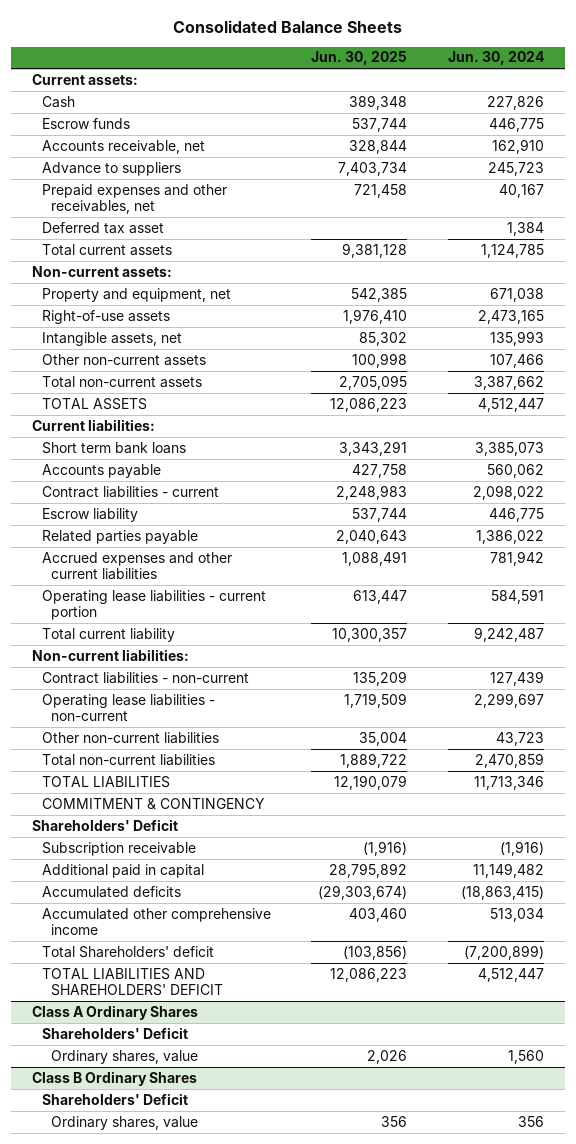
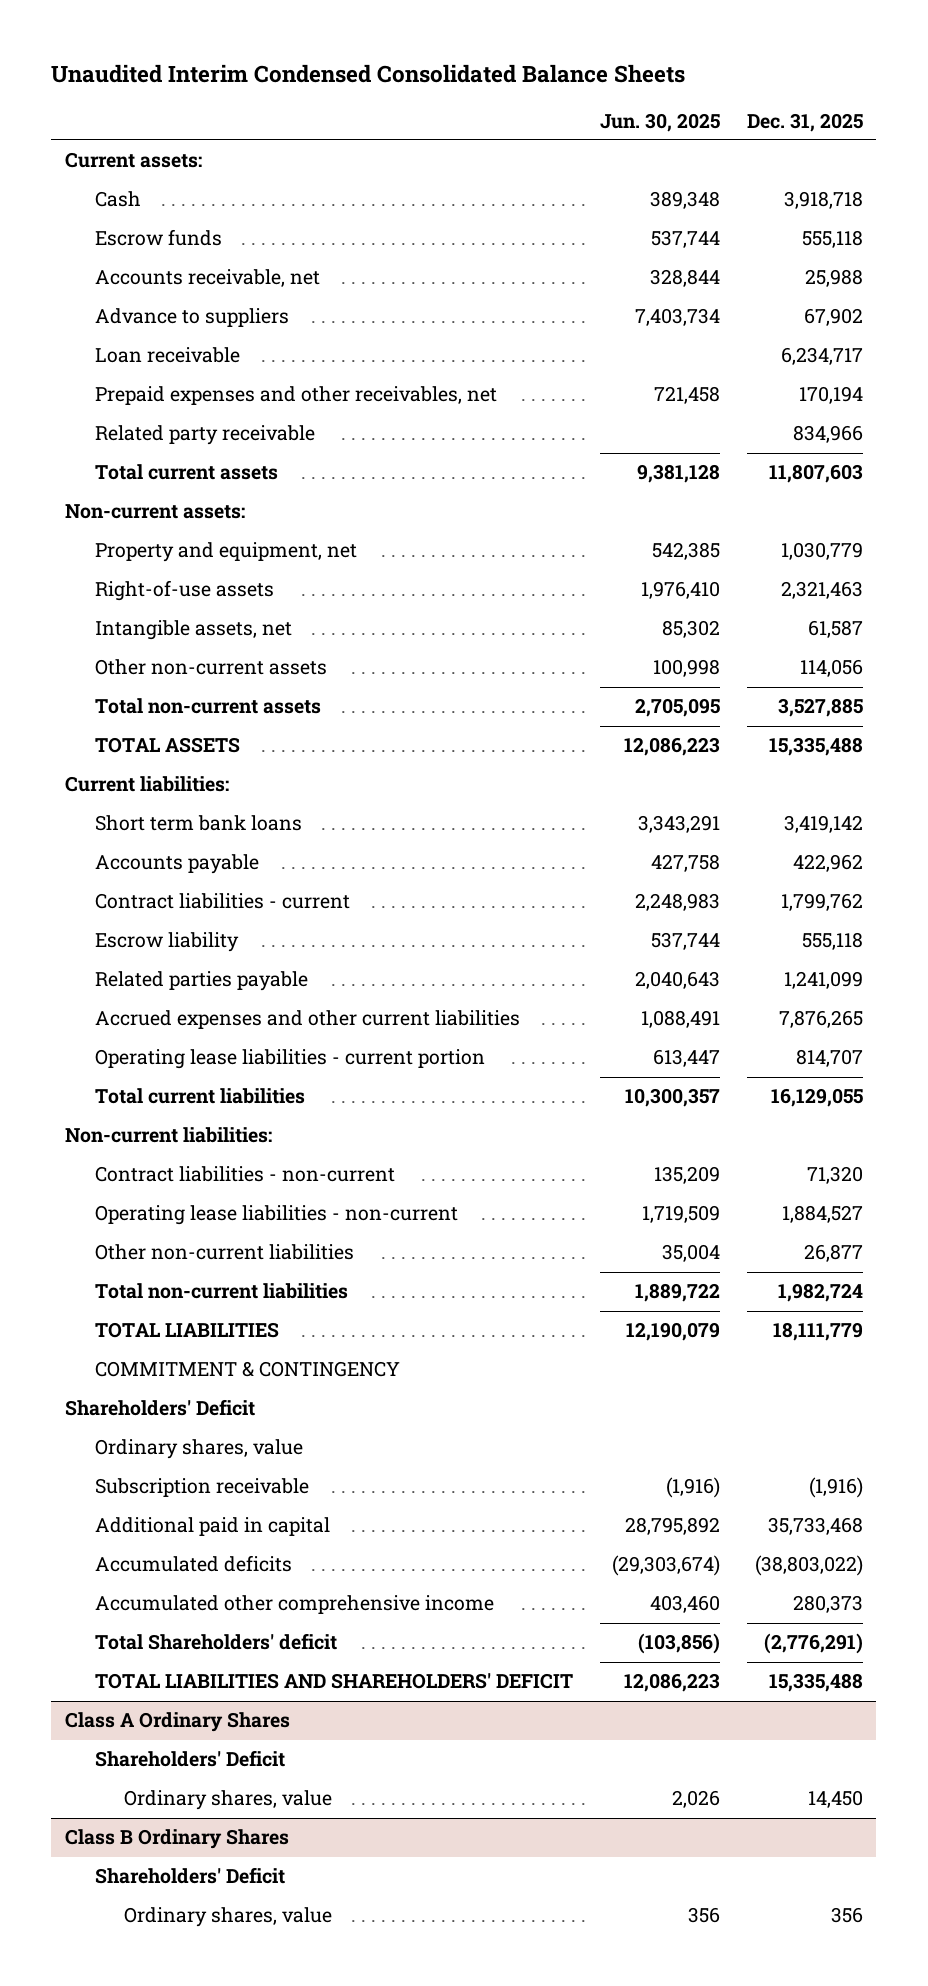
[173,19,403,33] Consolidated Balance Sheets -> [51,63,686,83] Unaudited Interim Condensed Consolidated Balance Sheets
[448,51,545,66] Jun. 30, 2024 -> none
none -> [746,112,863,132] Dec. 31, 2025
none -> [94,347,240,364] Loan receivable
[41,221,164,234] Deferred tax asset -> none
none -> [94,425,315,446] Related party receivable
[41,627,175,642] Total current liability -> [94,1088,305,1105] Total current liabilities
none -> [94,1439,303,1460] Ordinary shares, value

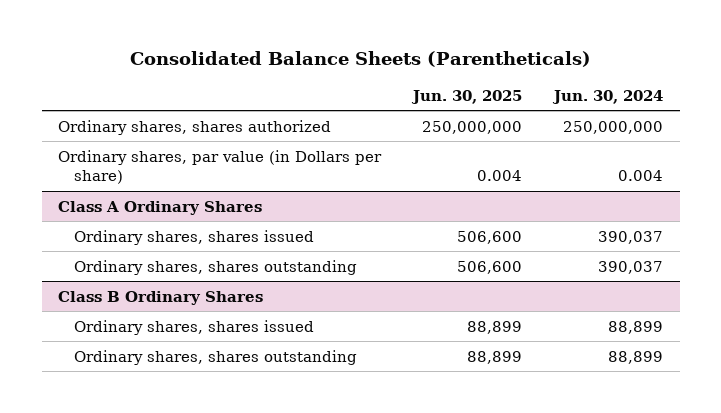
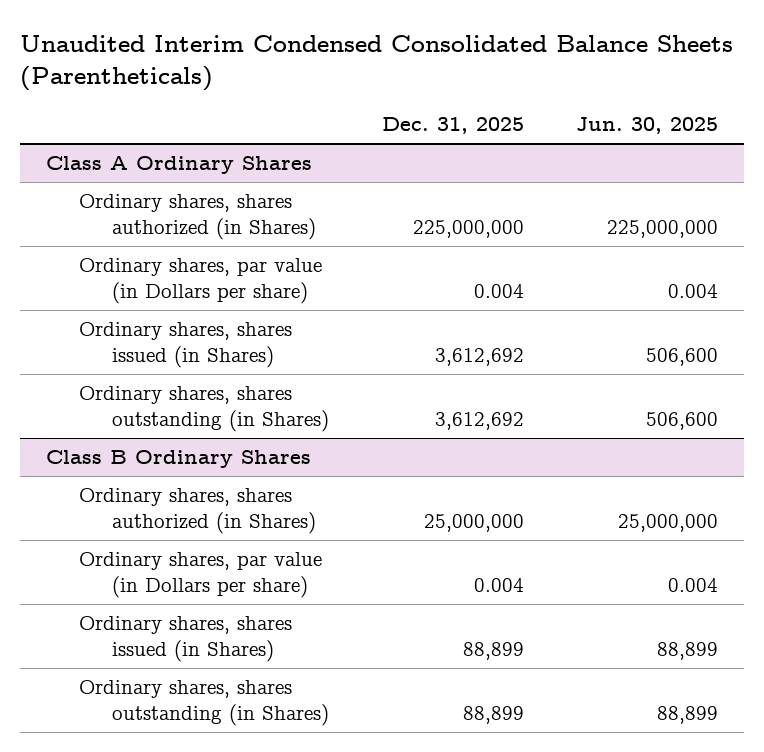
[129,51,591,68] Consolidated Balance Sheets (Parentheticals) -> [19,35,733,92] Unaudited Interim Condensed Consolidated Balance Sheets (Parentheticals)
[552,89,664,104] Jun. 30, 2024 -> none
none -> [381,117,524,135] Dec. 31, 2025
[57,119,331,135] Ordinary shares, shares authorized -> none
[57,149,382,185] Ordinary shares, par value (in Dollars per share) -> none
none -> [79,194,317,240] Ordinary shares, shares authorized (in Shares)
none -> [79,258,323,304] Ordinary shares, par value (in Dollars per share)
[74,229,315,245] Ordinary shares, shares issued -> [79,322,293,368] Ordinary shares, shares issued (in Shares)
[74,259,358,275] Ordinary shares, shares outstanding -> [79,386,330,432] Ordinary shares, shares outstanding (in Shares)
none -> [79,488,317,534] Ordinary shares, shares authorized (in Shares)
none -> [79,552,323,598] Ordinary shares, par value (in Dollars per share)
[74,319,315,335] Ordinary shares, shares issued -> [79,616,293,662] Ordinary shares, shares issued (in Shares)
[74,349,358,365] Ordinary shares, shares outstanding -> [79,680,330,726] Ordinary shares, shares outstanding (in Shares)

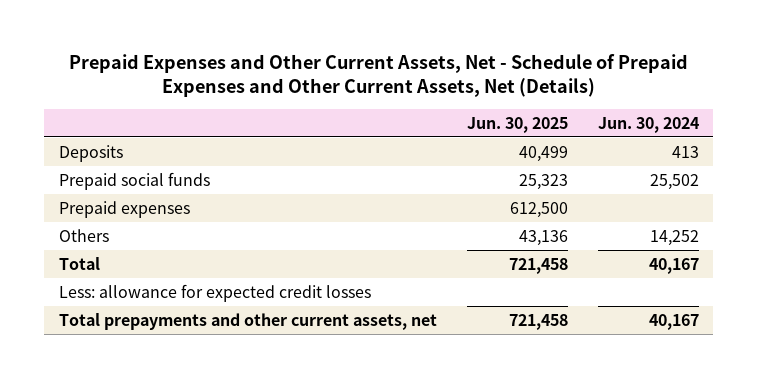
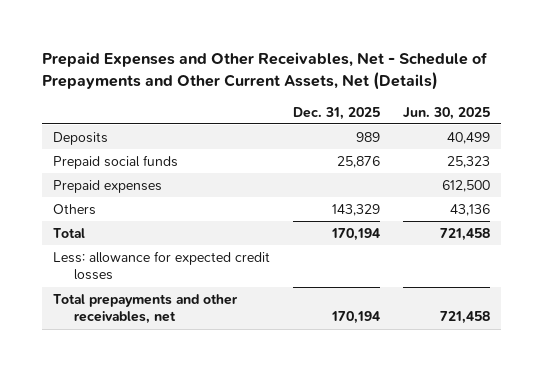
[68,53,688,98] Prepaid Expenses and Other Current Assets, Net - Schedule of Prepaid Expenses and Other Current Assets, Net (Details) -> [42,51,489,90] Prepaid Expenses and Other Receivables, Net - Schedule of Prepayments and Other Current Assets, Net (Details)
[597,116,699,133] Jun. 30, 2024 -> none
none -> [292,106,380,120] Dec. 31, 2025
[59,312,438,330] Total prepayments and other current assets, net -> [53,293,239,325] Total prepayments and other receivables, net

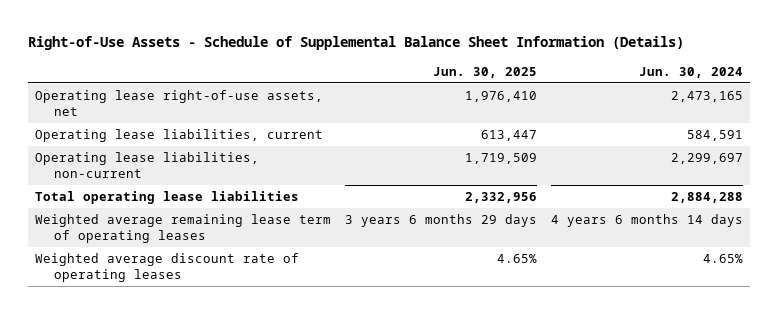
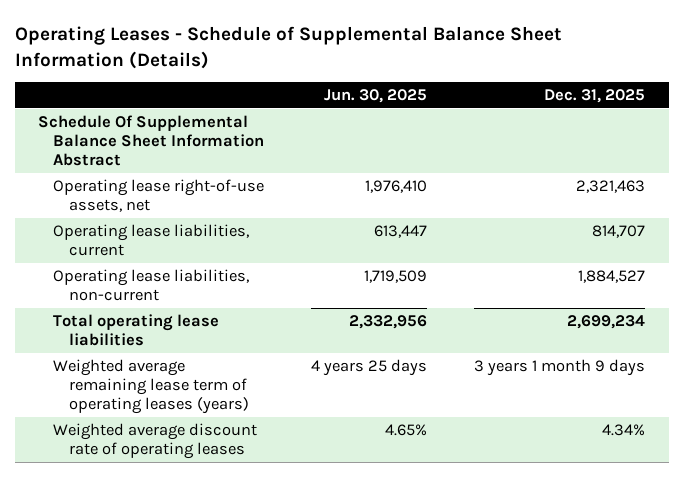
[28,36,685,51] Right-of-Use Assets - Schedule of Supplemental Balance Sheet Information (Details) -> [14,26,562,69] Operating Leases - Schedule of Supplemental Balance Sheet Information (Details)
[639,66,744,78] Jun. 30, 2024 -> none
none -> [544,89,646,104] Dec. 31, 2025
none -> [38,114,265,167] Schedule Of Supplemental Balance Sheet Information Abstract
[35,214,332,243] Weighted average remaining lease term of operating leases -> [53,358,249,415] Weighted average remaining lease term of operating leases (years)
[345,214,538,228] 3 years 6 months 29 days -> [311,358,428,376] 4 years 25 days

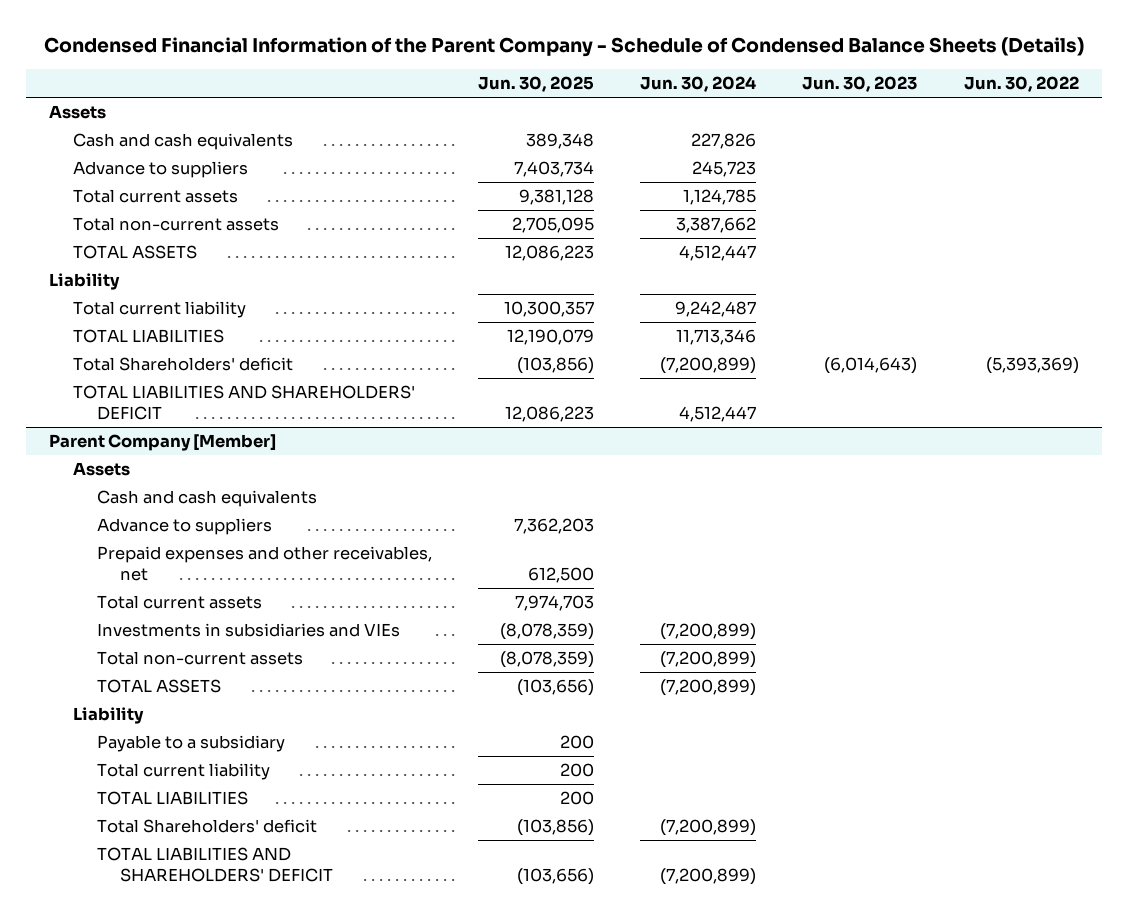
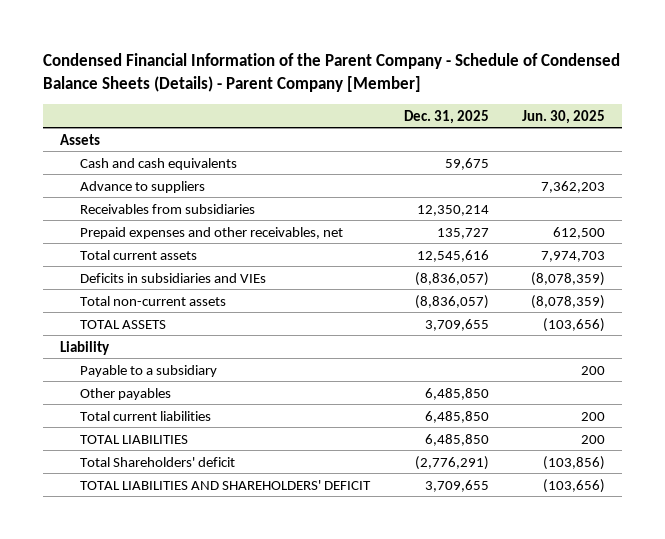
[44,37,1085,58] Condensed Financial Information of the Parent Company - Schedule of Condensed Balance Sheets (Details) -> [43,53,621,93] Condensed Financial Information of the Parent Company - Schedule of Condensed Balance Sheets (Details) - Parent Company [Member]
[640,76,757,93] Jun. 30, 2024 -> none
[802,76,918,93] Jun. 30, 2023 -> none
[963,76,1079,93] Jun. 30, 2022 -> none
none -> [403,109,489,124] Dec. 31, 2025
[73,133,294,151] Cash and cash equivalents -> none
[73,161,249,179] Advance to suppliers -> none
[73,189,239,204] Total current assets -> none
[73,217,280,232] Total non-current assets -> none
[73,245,198,260] TOTAL ASSETS -> none
[49,273,121,291] Liability -> none
[73,301,247,319] Total current liability -> none
[73,329,225,344] TOTAL LIABILITIES -> none
[73,357,294,372] Total Shareholders' deficit -> none
[73,385,416,421] TOTAL LIABILITIES AND SHAREHOLDERS' DEFICIT -> none
[49,434,277,452] Parent Company [Member] -> none
[73,462,131,477] Assets -> none
none -> [80,203,256,214] Receivables from subsidiaries
[96,623,400,638] Investments in subsidiaries and VIEs -> [80,272,267,283] Deficits in subsidiaries and VIEs
none -> [80,387,172,400] Other payables
[96,763,270,781] Total current liability -> [80,410,212,421] Total current liabilities

